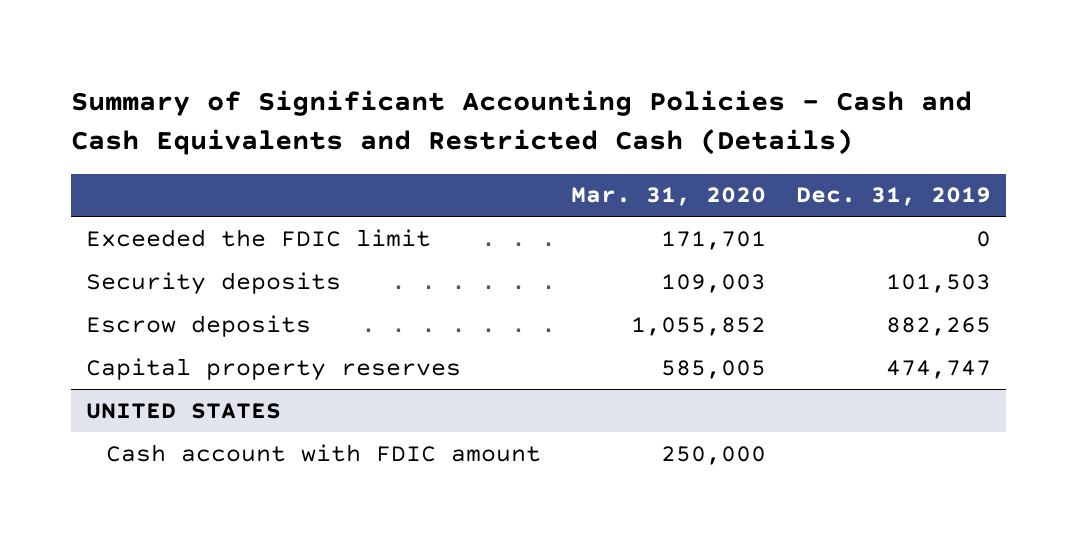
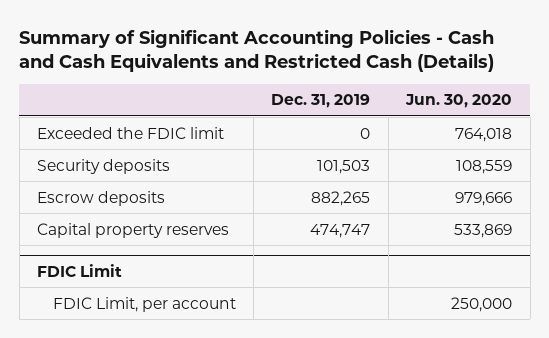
[570,187,766,207] Mar. 31, 2020 -> none
none -> [405,94,513,109] Jun. 30, 2020
[85,402,281,419] UNITED STATES -> none
none -> [37,263,123,277] FDIC Limit
[105,443,541,462] Cash account with FDIC amount -> [52,296,236,312] FDIC Limit, per account

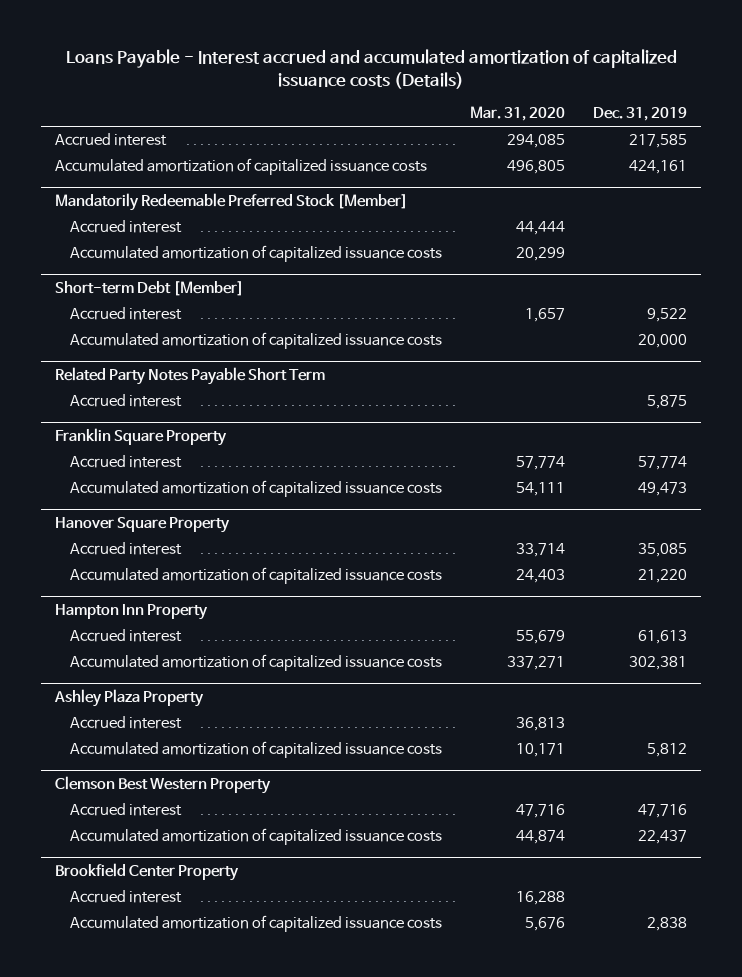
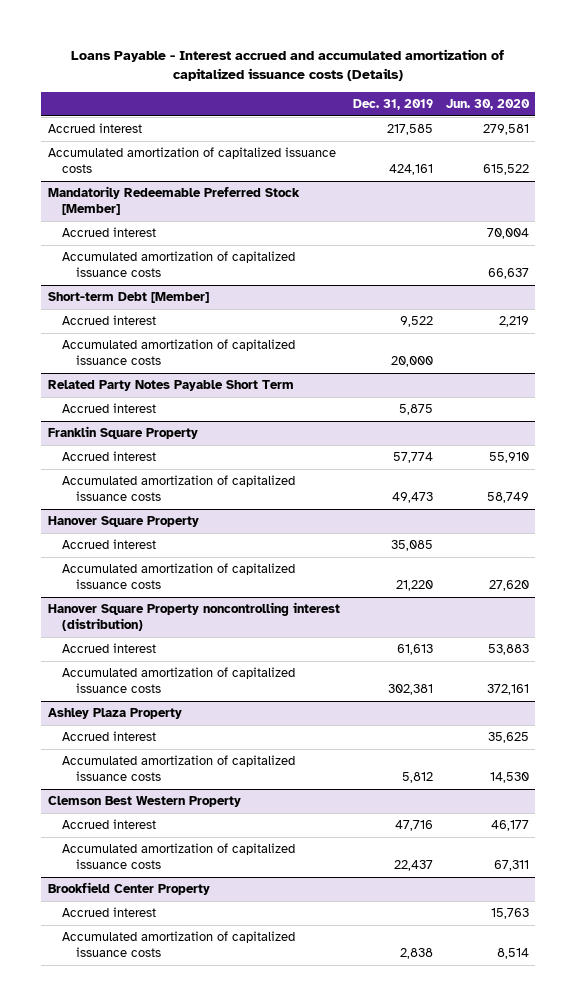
[469,106,565,122] Mar. 31, 2020 -> none
none -> [445,98,530,110] Jun. 30, 2020
[54,603,208,620] Hampton Inn Property -> [47,602,340,631] Hanover Square Property noncontrolling interest (distribution)

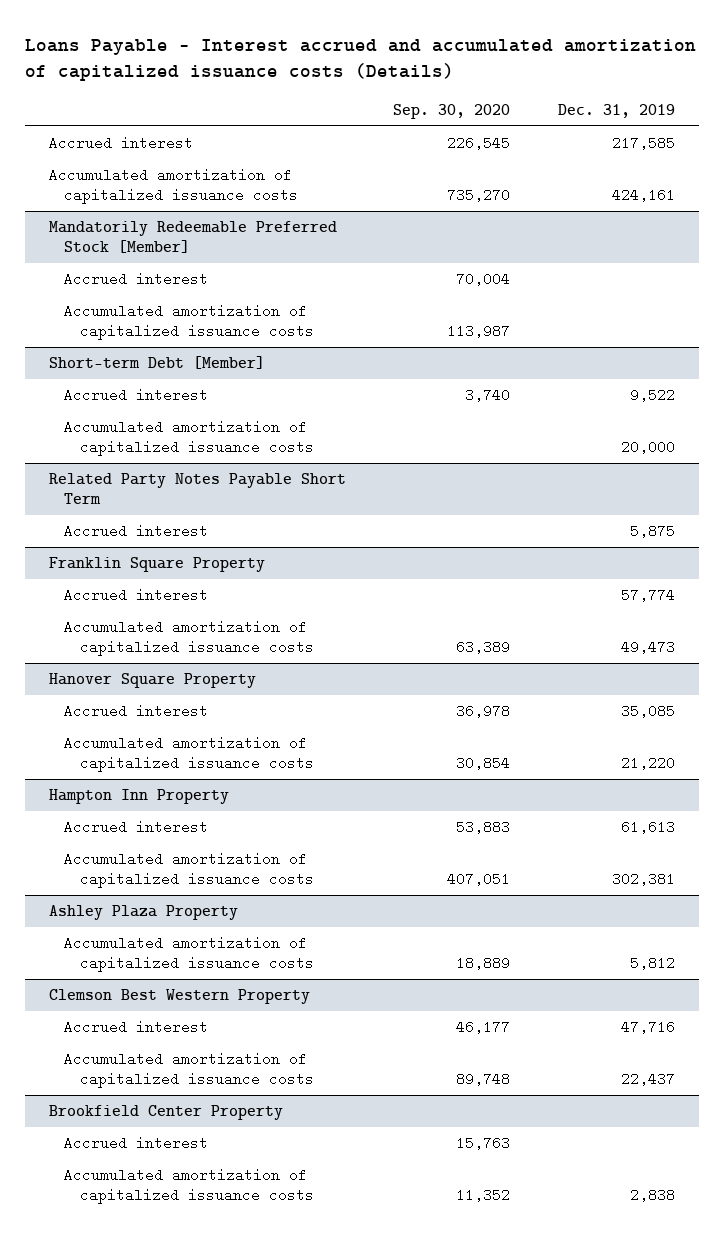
[445,98,530,110] Jun. 30, 2020 -> none
none -> [393,103,511,119] Sep. 30, 2020
[47,602,340,631] Hanover Square Property noncontrolling interest (distribution) -> [48,789,229,805] Hampton Inn Property
[61,731,156,742] Accrued interest -> none

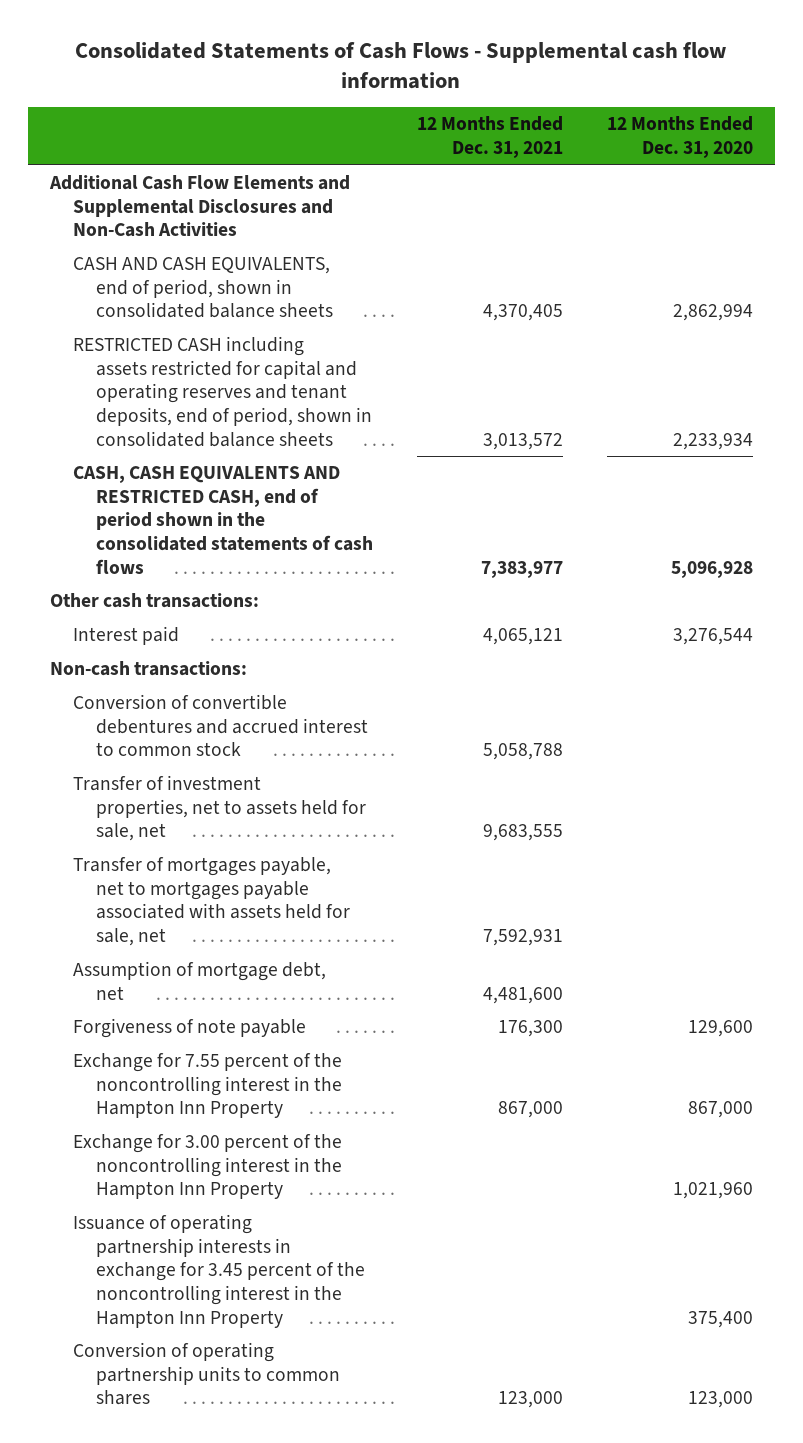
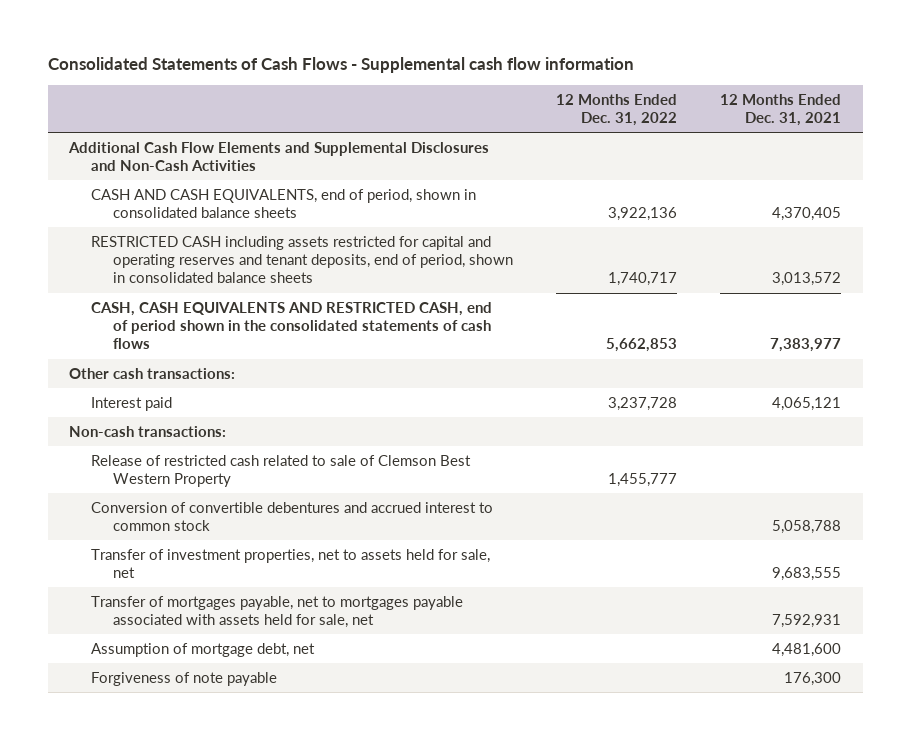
[607,116,754,158] 12 Months Ended Dec. 31, 2020 -> none
none -> [556,93,678,126] 12 Months Ended Dec. 31, 2022
none -> [91,454,472,487] Release of restricted cash related to sale of Clemson Best Western Property
[72,1053,342,1119] Exchange for 7.55 percent of the noncontrolling interest in the Hampton Inn Property -> none
[72,1134,342,1200] Exchange for 3.00 percent of the noncontrolling interest in the Hampton Inn Property -> none
[72,1214,365,1328] Issuance of operating partnership interests in exchange for 3.45 percent of the noncontrolling interest in the Hampton Inn Property -> none
[72,1342,340,1406] Conversion of operating partnership units to common shares -> none

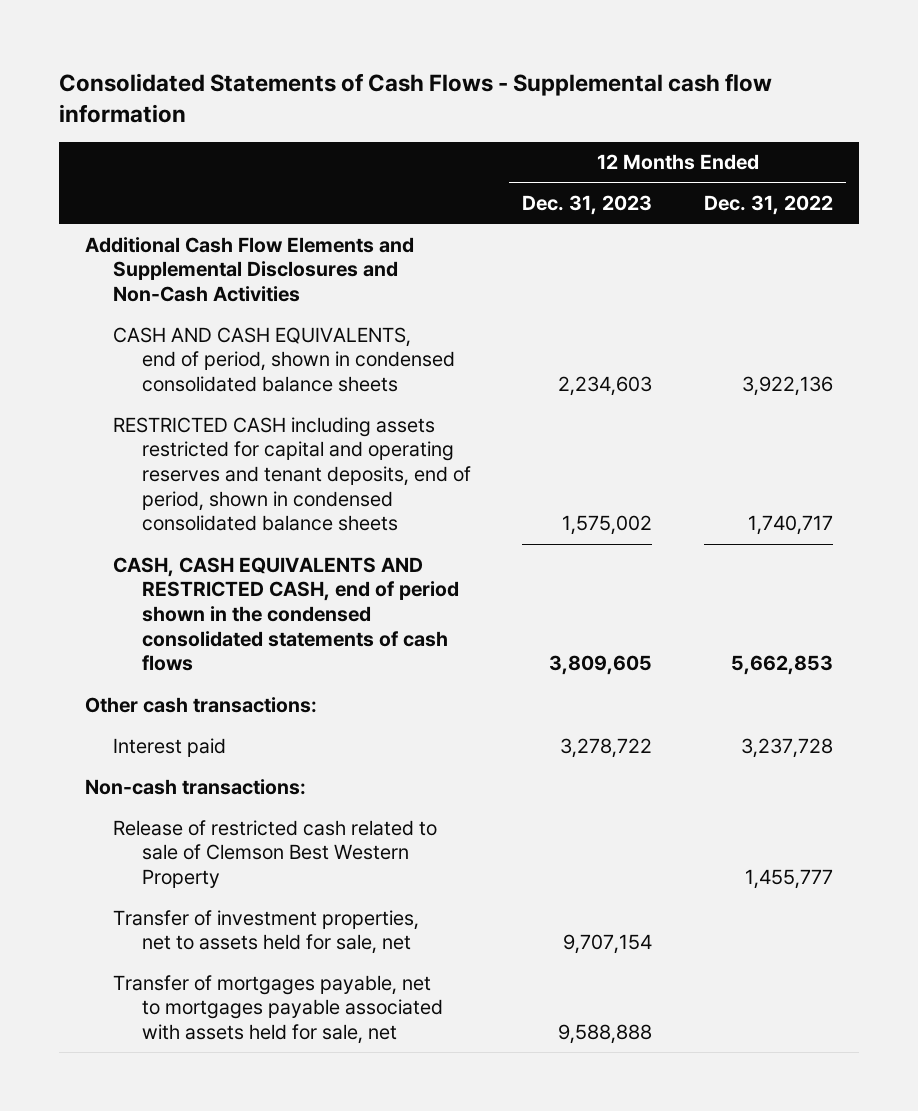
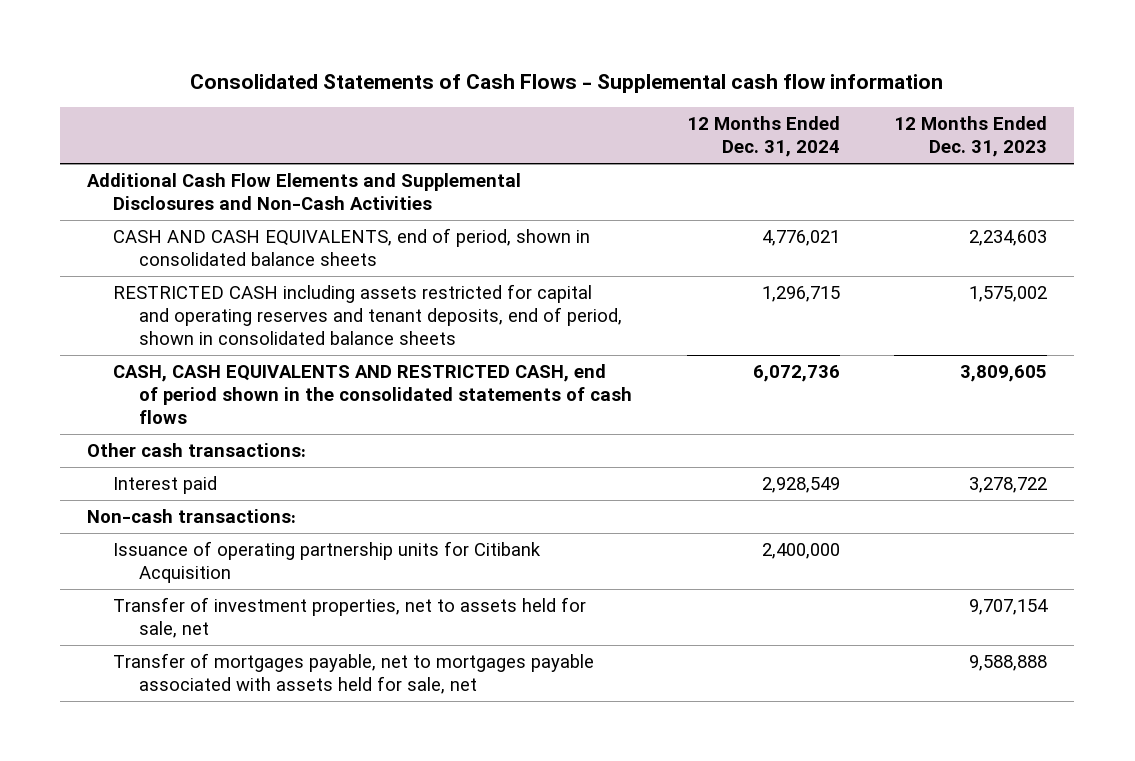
[704,195,834,216] Dec. 31, 2022 -> none
none -> [686,116,840,158] 12 Months Ended Dec. 31, 2024
[113,326,455,392] CASH AND CASH EQUIVALENTS, end of period, shown in condensed consolidated balance sheets -> [113,228,591,266] CASH AND CASH EQUIVALENTS, end of period, shown in consolidated balance sheets
[113,416,471,532] RESTRICTED CASH including assets restricted for capital and operating reserves and tenant deposits, end of period, shown in condensed consolidated balance sheets -> [113,284,623,345] RESTRICTED CASH including assets restricted for capital and operating reserves and tenant deposits, end of period, shown in consolidated balance sheets
[113,556,459,672] CASH, CASH EQUIVALENTS AND RESTRICTED CASH, end of period shown in the condensed consolidated statements of cash flows -> [113,364,633,424] CASH, CASH EQUIVALENTS AND RESTRICTED CASH, end of period shown in the consolidated statements of cash flows
[113,819,438,888] Release of restricted cash related to sale of Clemson Best Western Property -> none
none -> [113,541,542,583] Issuance of operating partnership units for Citibank Acquisition

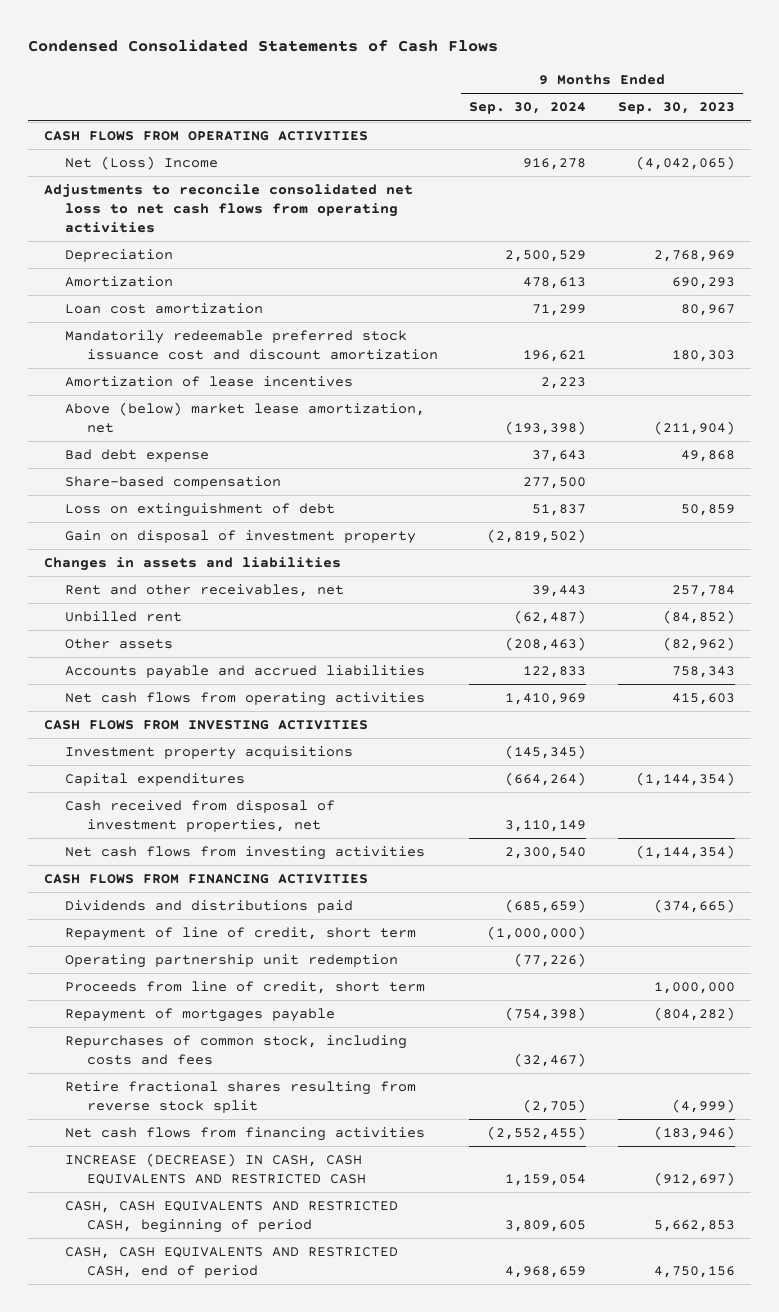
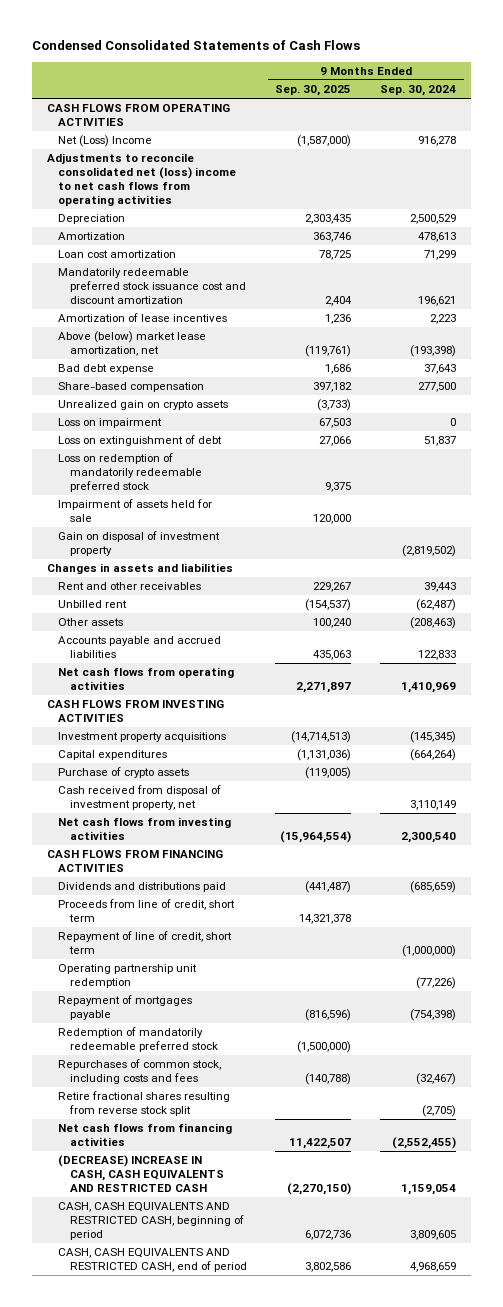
[617,102,735,115] Sep. 30, 2023 -> none
none -> [275,85,352,97] Sep. 30, 2025
[43,184,413,233] Adjustments to reconcile consolidated net loss to net cash flows from operating activities -> [46,153,237,207] Adjustments to reconcile consolidated net (loss) income to net cash flows from operating activities
none -> [58,400,229,411] Unrealized gain on crypto assets
none -> [58,418,163,429] Loss on impairment
none -> [58,453,202,493] Loss on redemption of mandatorily redeemable preferred stock
none -> [58,499,213,523] Impairment of assets held for sale
[65,584,345,598] Rent and other receivables, net -> [58,582,202,591] Rent and other receivables
none -> [58,767,190,779] Purchase of crypto assets
[65,800,336,832] Cash received from disposal of investment properties, net -> [58,785,222,811] Cash received from disposal of investment property, net
[65,981,426,995] Proceeds from line of credit, short term -> [58,899,236,923] Proceeds from line of credit, short term
none -> [58,1027,218,1053] Redemption of mandatorily redeemable preferred stock
[65,1153,366,1185] INCREASE (DECREASE) IN CASH, CASH EQUIVALENTS AND RESTRICTED CASH -> [58,1155,224,1193] (DECREASE) INCREASE IN CASH, CASH EQUIVALENTS AND RESTRICTED CASH

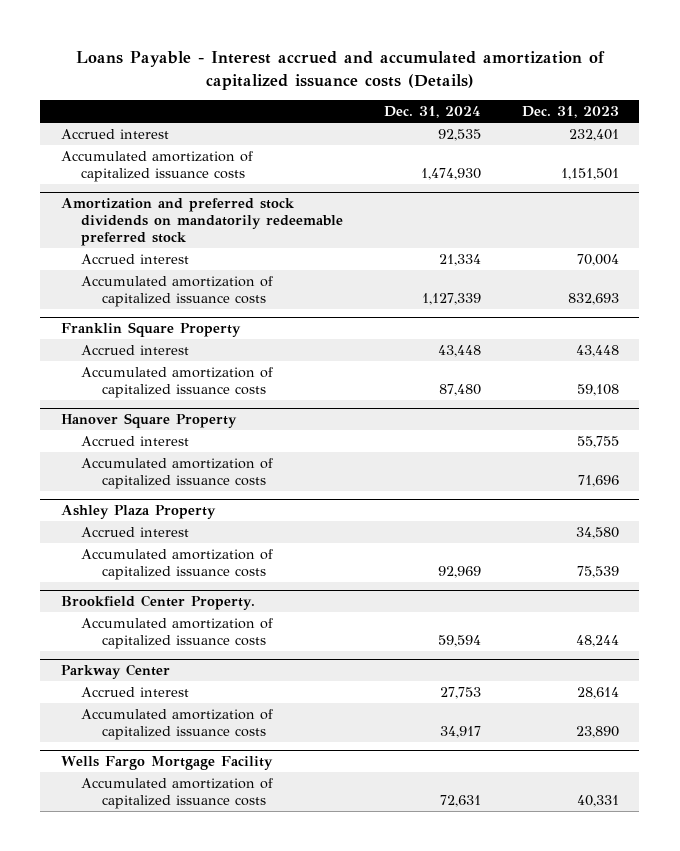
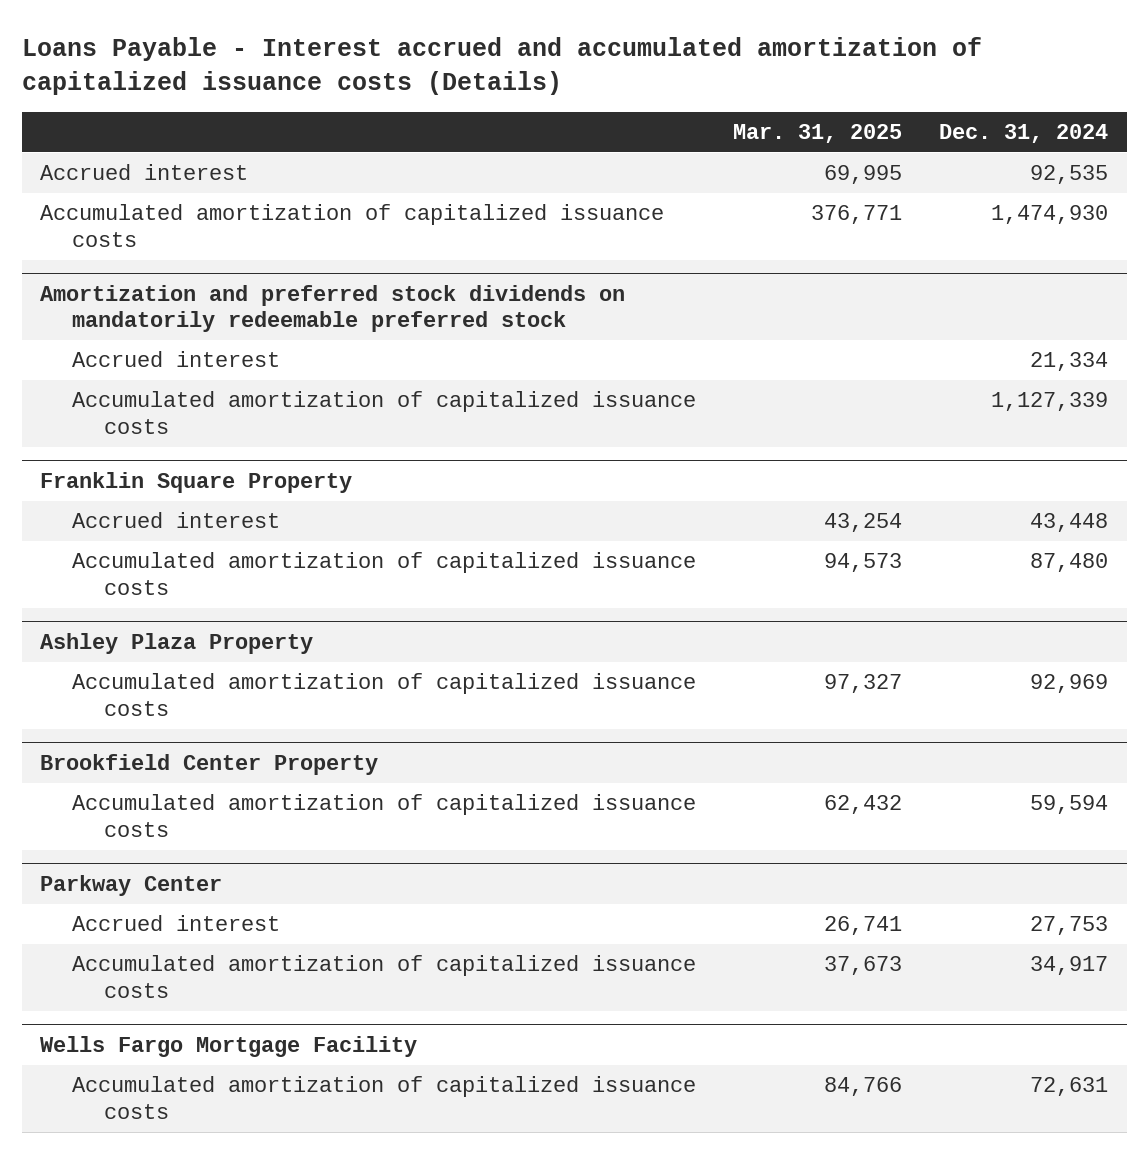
[521,106,619,119] Dec. 31, 2023 -> none
none -> [733,123,903,143] Mar. 31, 2025
[60,413,237,429] Hanover Square Property -> none
[81,435,190,446] Accrued interest -> none
[81,457,274,489] Accumulated amortization of capitalized issuance costs -> none
[81,526,190,537] Accrued interest -> none
[60,595,255,611] Brookfield Center Property. -> [40,753,379,775] Brookfield Center Property

